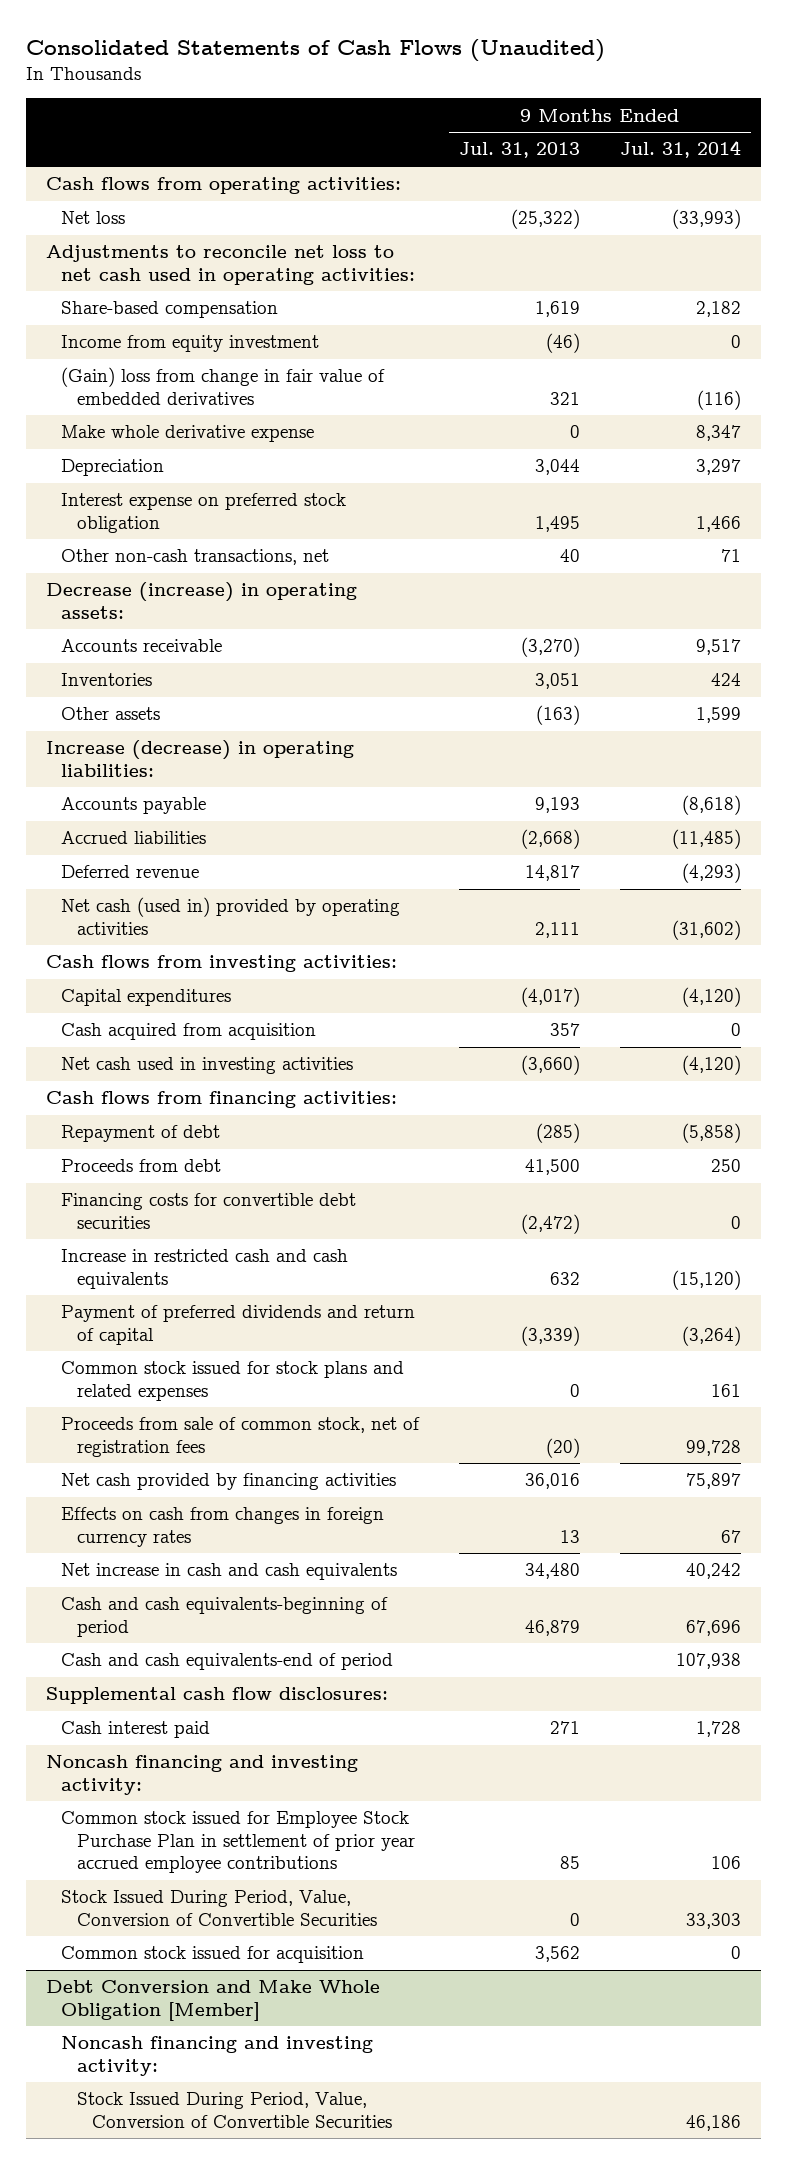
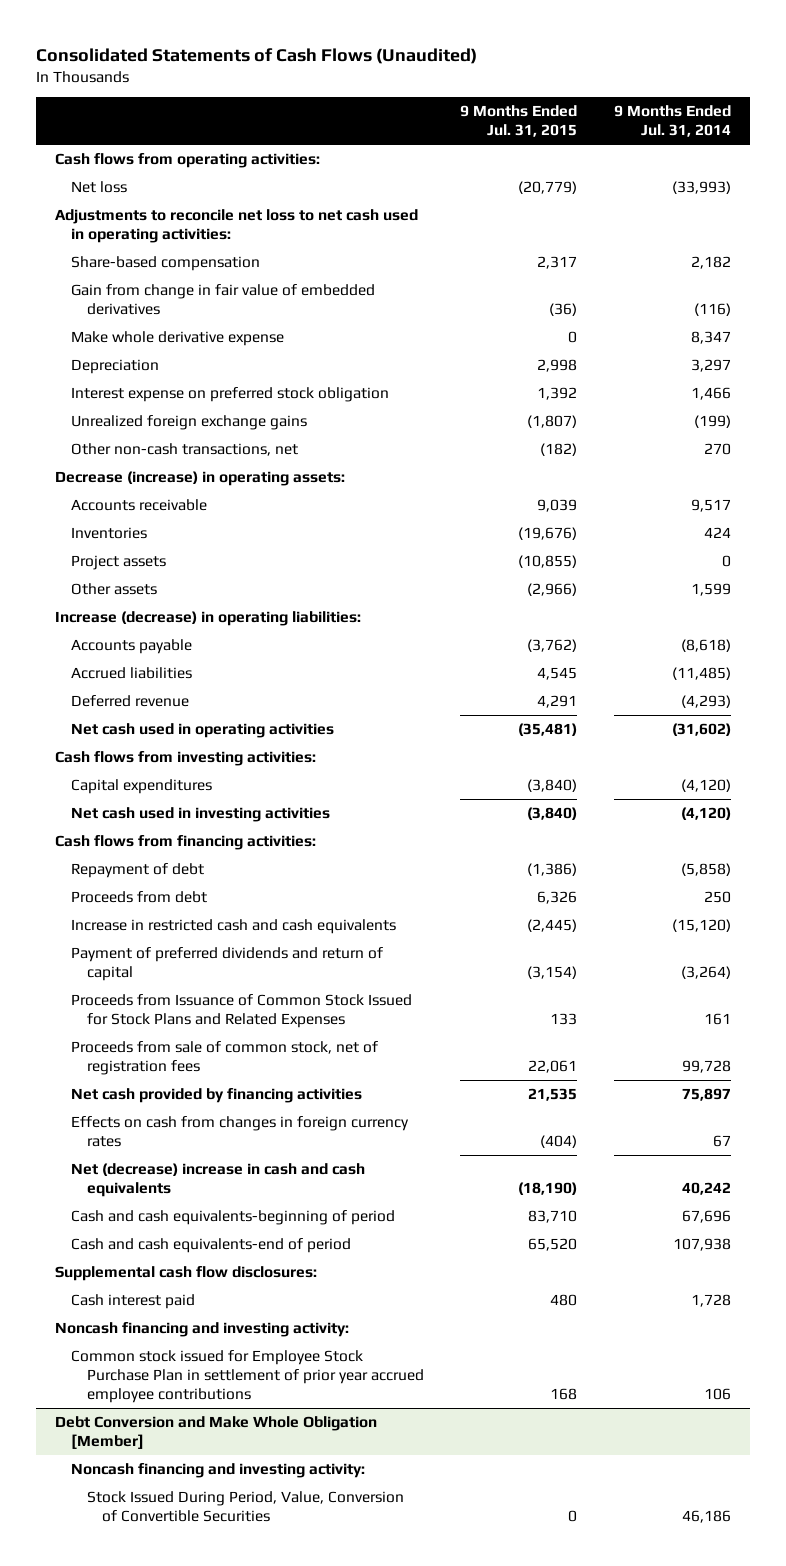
[459,142,581,159] Jul. 31, 2013 -> none
none -> [460,105,578,138] 9 Months Ended Jul. 31, 2015
[61,335,320,353] Income from equity investment -> none
[61,367,386,405] (Gain) loss from change in fair value of embedded derivatives -> [70,284,375,315] Gain from change in fair value of embedded derivatives
none -> [70,415,307,431] Unrealized foreign exchange gains
[720,549,741,563] 71 -> [704,443,732,456] 270
none -> [70,555,166,571] Project assets
[61,897,401,935] Net cash (used in) provided by operating activities -> [70,723,334,739] Net cash used in operating activities
[61,1023,317,1041] Cash acquired from acquisition -> none
[61,1193,357,1229] Financing costs for convertible debt securities -> none
[61,1361,405,1401] Common stock issued for stock plans and related expenses -> [70,994,412,1028] Proceeds from Issuance of Common Stock Issued for Stock Plans and Related Expenses
[61,1563,398,1581] Net increase in cash and cash equivalents -> [70,1163,365,1197] Net (decrease) increase in cash and cash equivalents
[61,1890,377,1926] Stock Issued During Period, Value, Conversion of Convertible Securities -> none
[61,1946,365,1964] Common stock issued for acquisition -> none

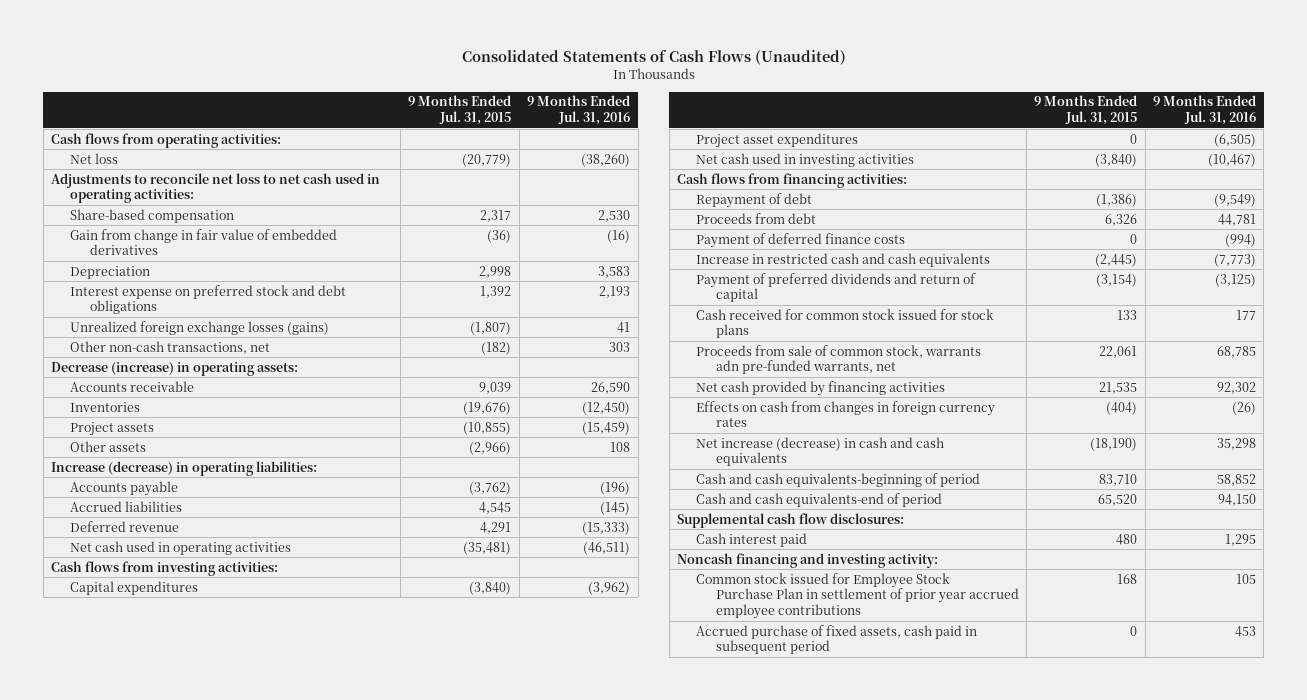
[614,105,732,138] 9 Months Ended Jul. 31, 2014 -> none
none -> [527,95,631,126] 9 Months Ended Jul. 31, 2016
[70,331,284,347] Make whole derivative expense -> none
[70,387,389,403] Interest expense on preferred stock obligation -> [70,284,347,315] Interest expense on preferred stock and debt obligations
[70,415,307,431] Unrealized foreign exchange gains -> [70,320,330,335] Unrealized foreign exchange losses (gains)
none -> [696,132,859,148] Project asset expenditures
none -> [696,232,906,248] Payment of deferred finance costs
[70,994,412,1028] Proceeds from Issuance of Common Stock Issued for Stock Plans and Related Expenses -> [696,308,995,339] Cash received for common stock issued for stock plans
[70,1041,378,1075] Proceeds from sale of common stock, net of registration fees -> [696,344,982,375] Proceeds from sale of common stock, warrants adn pre-funded warrants, net
[70,1163,365,1197] Net (decrease) increase in cash and cash equivalents -> [696,436,945,467] Net increase (decrease) in cash and cash equivalents
[54,1416,377,1449] Debt Conversion and Make Whole Obligation [Member] -> none
[70,1463,365,1479] Noncash financing and investing activity: -> none
[86,1491,404,1522] Stock Issued During Period, Value, Conversion of Convertible Securities -> none
none -> [696,624,978,655] Accrued purchase of fixed assets, cash paid in subsequent period

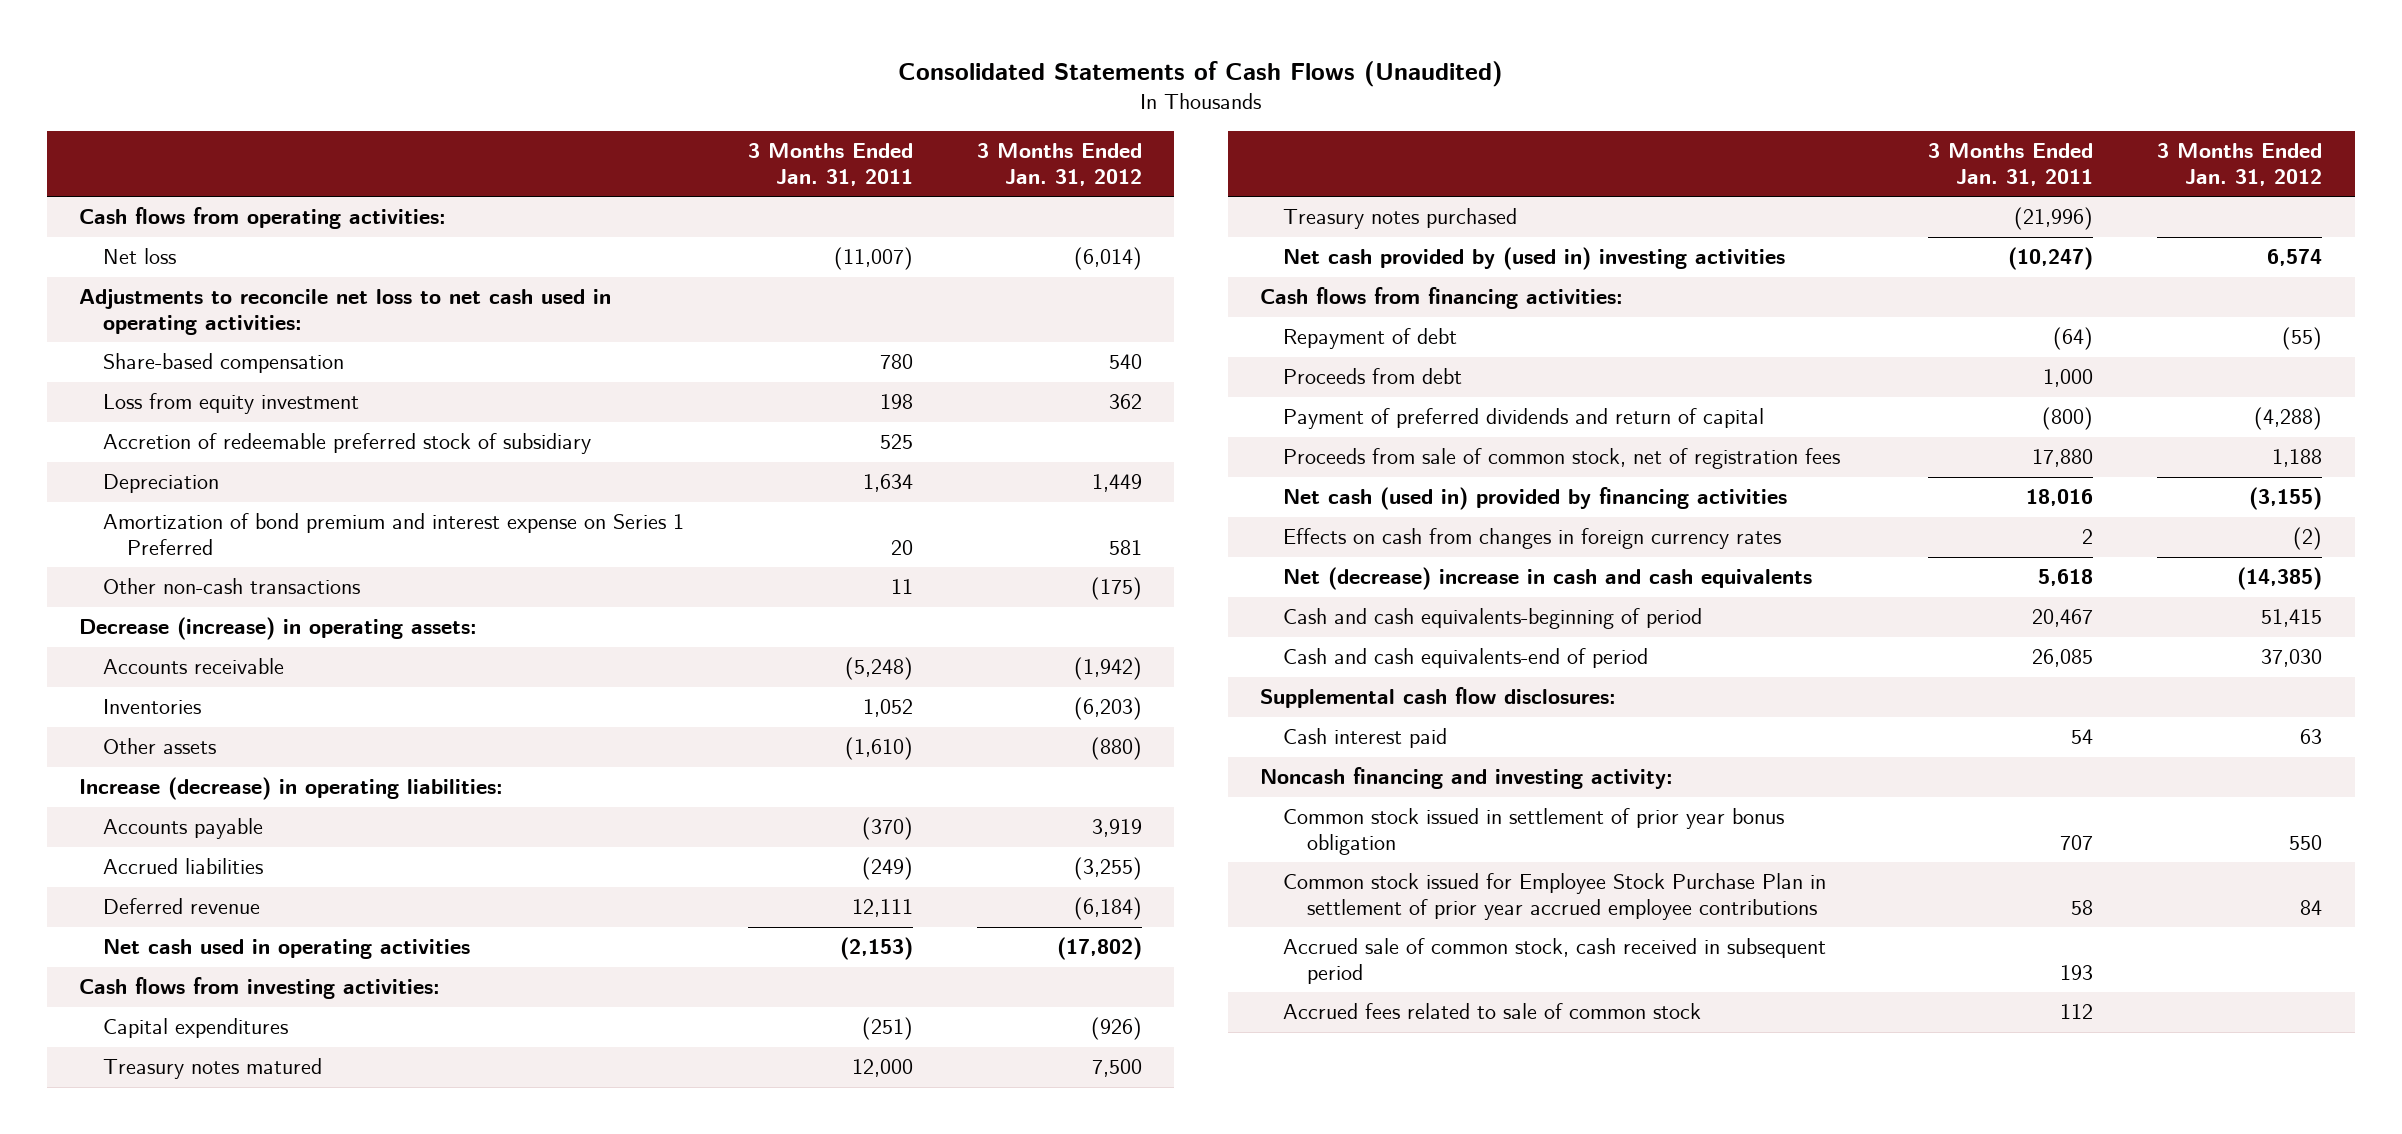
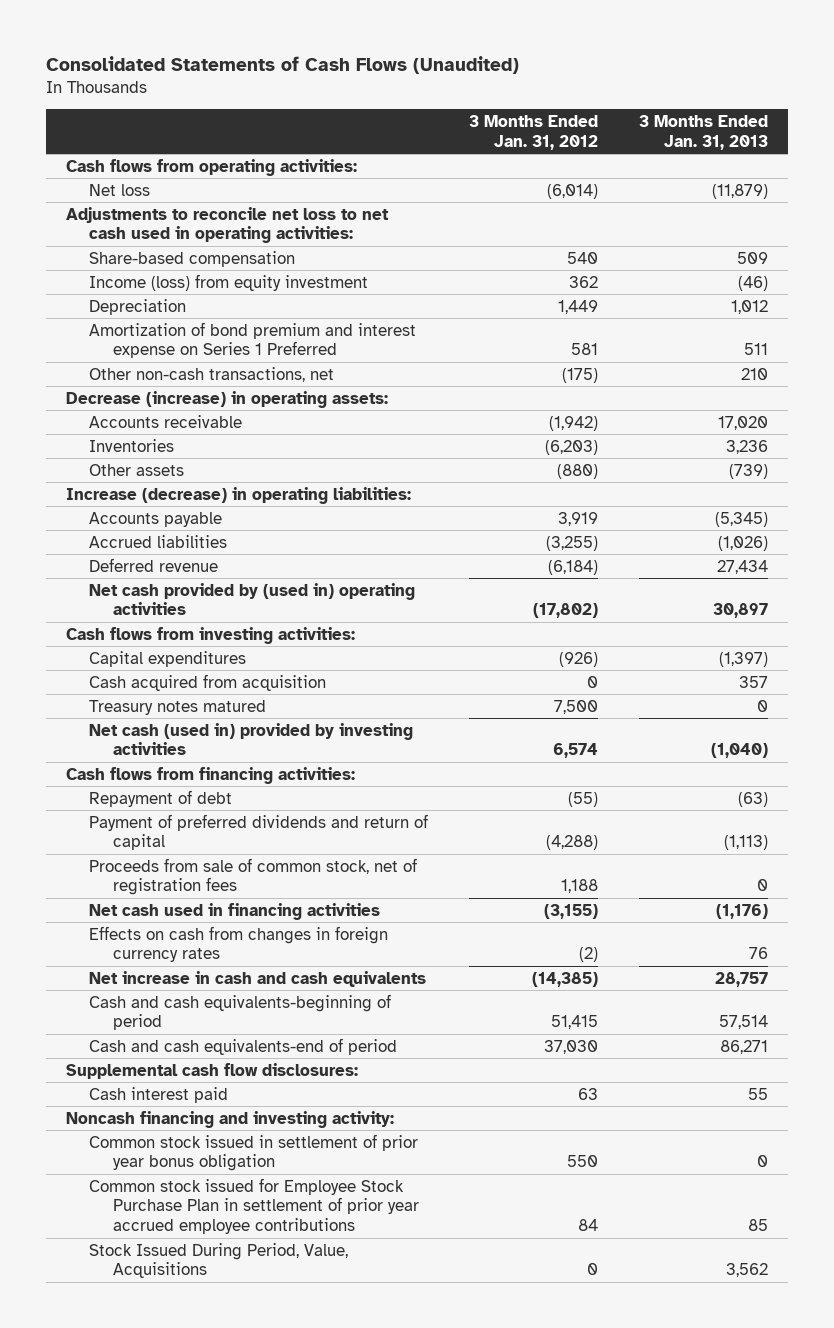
[748,143,914,186] 3 Months Ended Jan. 31, 2011 -> none
none -> [638,114,768,150] 3 Months Ended Jan. 31, 2013
[102,433,591,455] Accretion of redeemable preferred stock of subsidiary -> none
[102,393,359,415] Loss from equity investment -> [89,273,369,291] Income (loss) from equity investment
[102,578,360,595] Other non-cash transactions -> [89,366,335,382] Other non-cash transactions, net
[102,939,470,960] Net cash used in operating activities -> [89,582,416,616] Net cash provided by (used in) operating activities
none -> [89,673,327,691] Cash acquired from acquisition
[1283,208,1518,230] Treasury notes purchased -> none
[1283,247,1786,271] Net cash provided by (used in) investing activities -> [89,722,414,756] Net cash (used in) provided by investing activities
[1283,368,1463,385] Proceeds from debt -> none
[1283,487,1788,511] Net cash (used in) provided by financing activities -> [89,902,381,920] Net cash used in financing activities
[1283,567,1813,591] Net (decrease) increase in cash and cash equivalents -> [89,970,427,987] Net increase in cash and cash equivalents
[1283,938,1827,984] Accrued sale of common stock, cash received in subsequent period -> none
[1283,1003,1702,1020] Accrued fees related to sale of common stock -> none
none -> [89,1242,349,1279] Stock Issued During Period, Value, Acquisitions

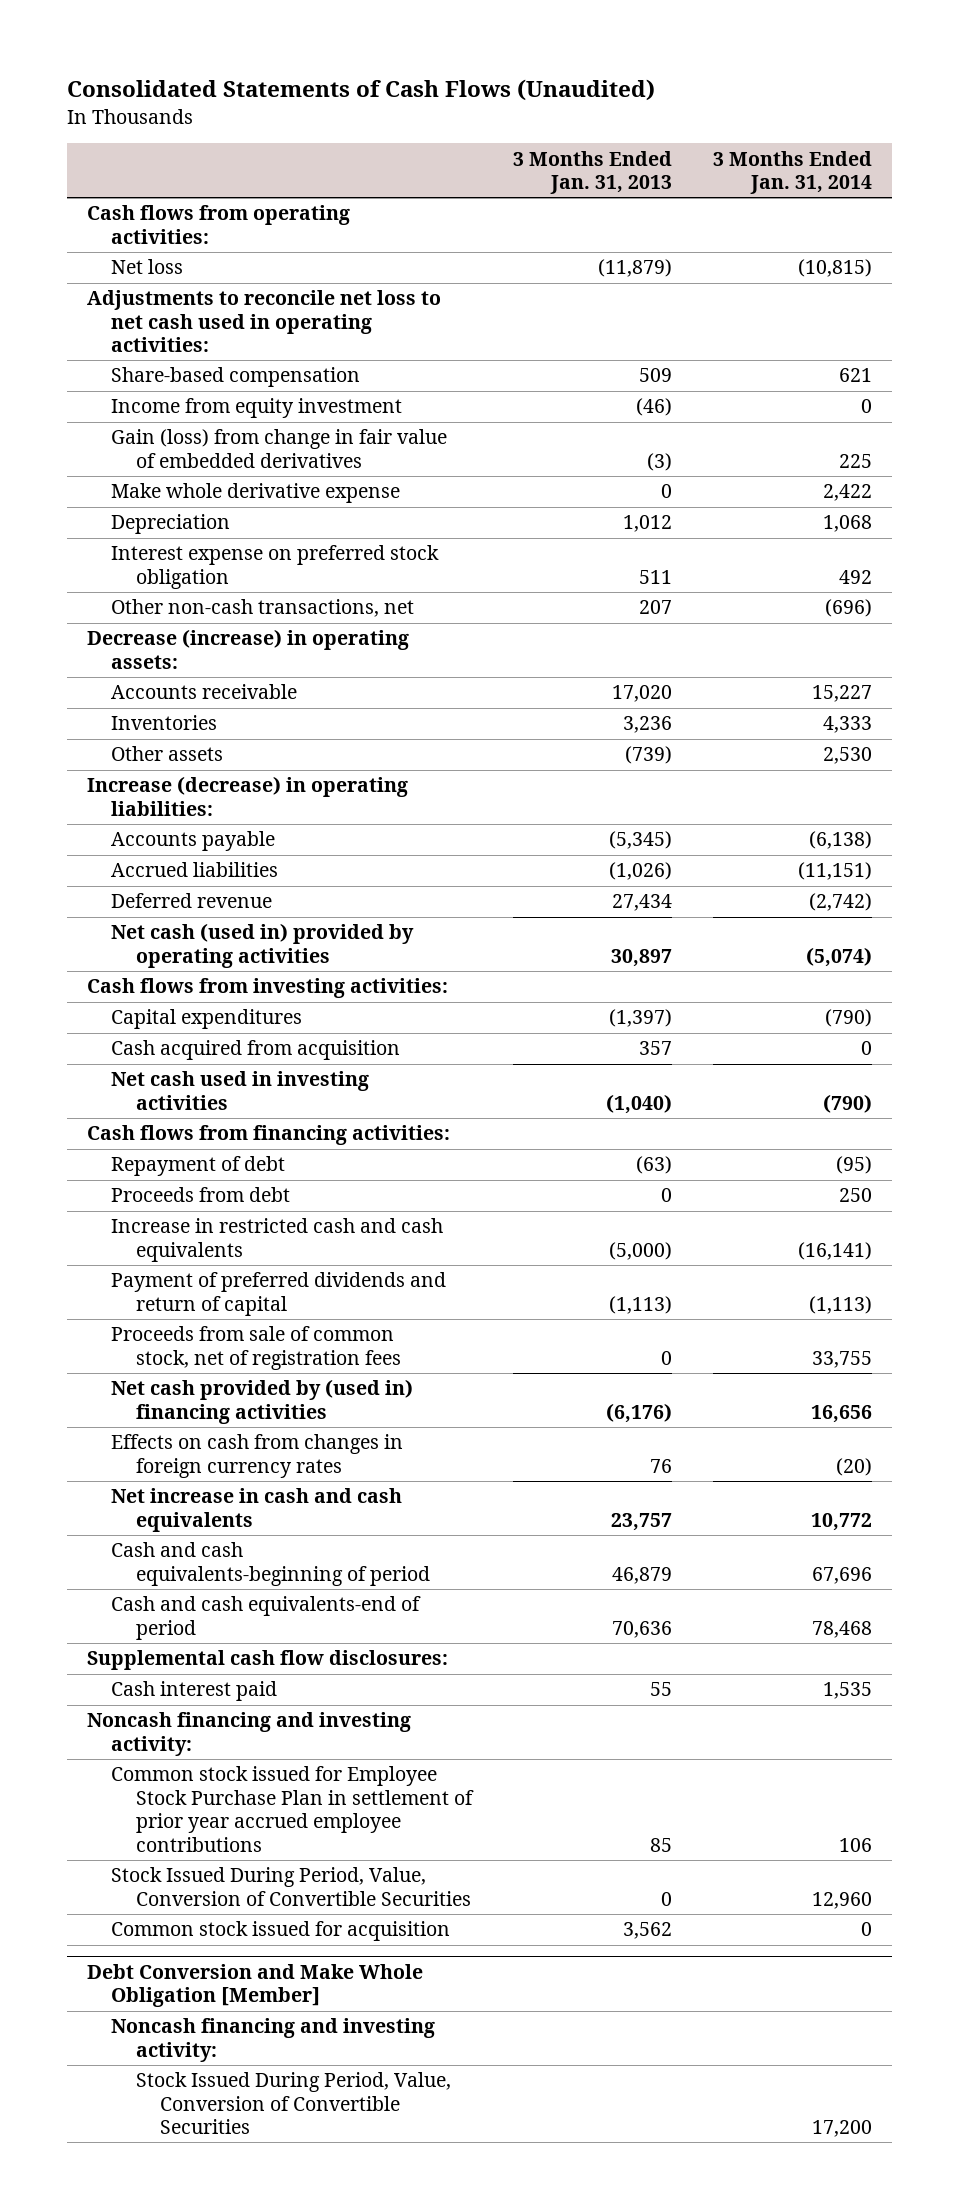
[469,114,599,150] 3 Months Ended Jan. 31, 2012 -> none
none -> [712,150,872,195] 3 Months Ended Jan. 31, 2014
[89,273,369,291] Income (loss) from equity investment -> [111,398,403,419] Income from equity investment
none -> [111,429,448,468] Gain (loss) from change in fair value of embedded derivatives
none -> [111,483,401,504] Make whole derivative expense
[89,321,417,359] Amortization of bond premium and interest expense on Series 1 Preferred -> [111,545,440,589] Interest expense on preferred stock obligation
[740,367,768,380] 210 -> [638,600,672,615] 207
[89,582,416,616] Net cash provided by (used in) operating activities -> [111,923,415,968] Net cash (used in) provided by operating activities
[89,699,267,715] Treasury notes matured -> none
[89,722,414,756] Net cash (used in) provided by investing activities -> [111,1071,370,1110] Net cash used in investing activities
none -> [111,1187,291,1203] Proceeds from debt
none -> [111,1218,444,1262] Increase in restricted cash and cash equivalents
[89,902,381,920] Net cash used in financing activities -> [111,1379,414,1424] Net cash provided by (used in) financing activities
[715,903,768,919] (1,176) -> [605,1402,672,1423] (6,176)
[714,971,768,987] 28,757 -> [610,1512,672,1531] 23,757
[718,1015,768,1030] 57,514 -> [611,1566,672,1584] 46,879
[719,1039,768,1054] 86,271 -> [611,1620,672,1638] 70,636
[89,1133,419,1172] Common stock issued in settlement of prior year bonus obligation -> none
none -> [111,1867,471,1906] Stock Issued During Period, Value, Conversion of Convertible Securities
[89,1242,349,1279] Stock Issued During Period, Value, Acquisitions -> [111,1921,451,1942] Common stock issued for acquisition
none -> [87,1964,424,2008] Debt Conversion and Make Whole Obligation [Member]
none -> [111,2018,436,2062] Noncash financing and investing activity:
none -> [135,2072,451,2135] Stock Issued During Period, Value, Conversion of Convertible Securities

